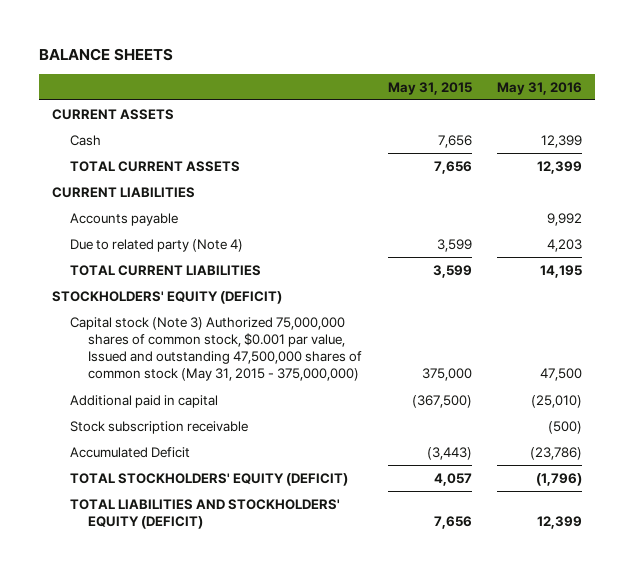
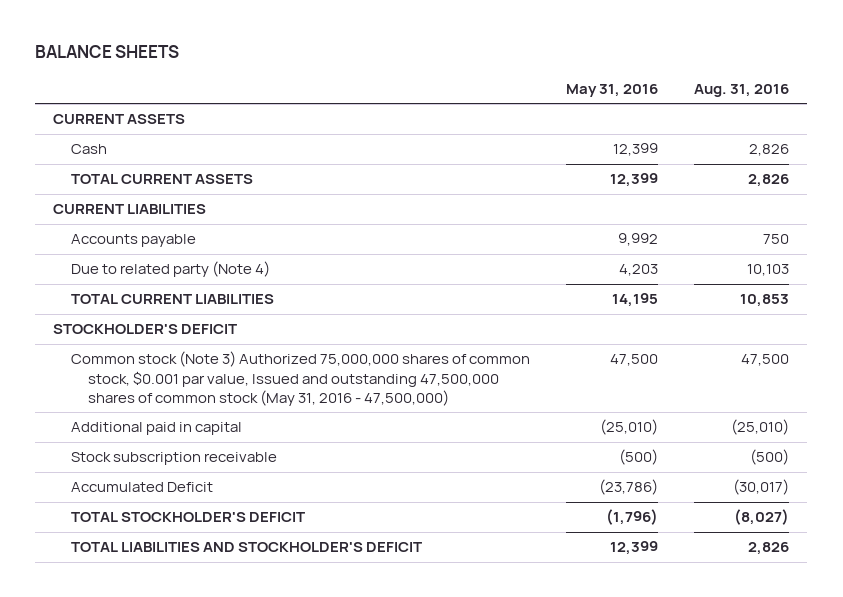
[387,81,472,95] May 31, 2015 -> none
none -> [694,83,790,97] Aug. 31, 2016
[51,290,282,304] STOCKHOLDERS' EQUITY (DEFICIT) -> [53,324,238,335] STOCKHOLDER'S DEFICIT
[69,316,363,382] Capital stock (Note 3) Authorized 75,000,000 shares of common stock, $0.001 par value, Issued and outstanding 47,500,000 shares of common stock (May 31, 2015 - 375,000,000) -> [70,351,530,406] Common stock (Note 3) Authorized 75,000,000 shares of common stock, $0.001 par value, Issued and outstanding 47,500,000 shares of common stock (May 31, 2016 - 47,500,000)
[69,472,348,486] TOTAL STOCKHOLDERS' EQUITY (DEFICIT) -> [70,512,305,523] TOTAL STOCKHOLDER'S DEFICIT
[69,498,340,529] TOTAL LIABILITIES AND STOCKHOLDERS' EQUITY (DEFICIT) -> [70,542,422,553] TOTAL LIABILITIES AND STOCKHOLDER'S DEFICIT

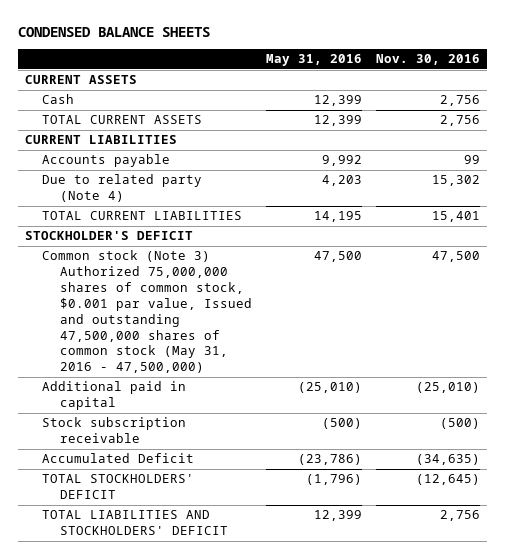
[35,45,180,59] BALANCE SHEETS -> [17,26,210,37] CONDENSED BALANCE SHEETS
[694,83,790,97] Aug. 31, 2016 -> none
none -> [376,54,481,66] Nov. 30, 2016
[70,512,305,523] TOTAL STOCKHOLDER'S DEFICIT -> [42,474,195,500] TOTAL STOCKHOLDERS' DEFICIT
[70,542,422,553] TOTAL LIABILITIES AND STOCKHOLDER'S DEFICIT -> [42,510,228,536] TOTAL LIABILITIES AND STOCKHOLDERS' DEFICIT

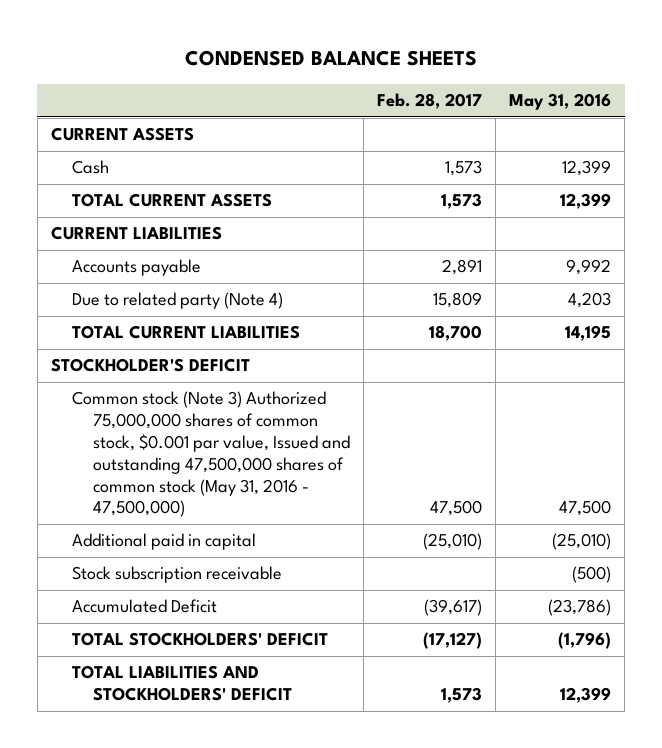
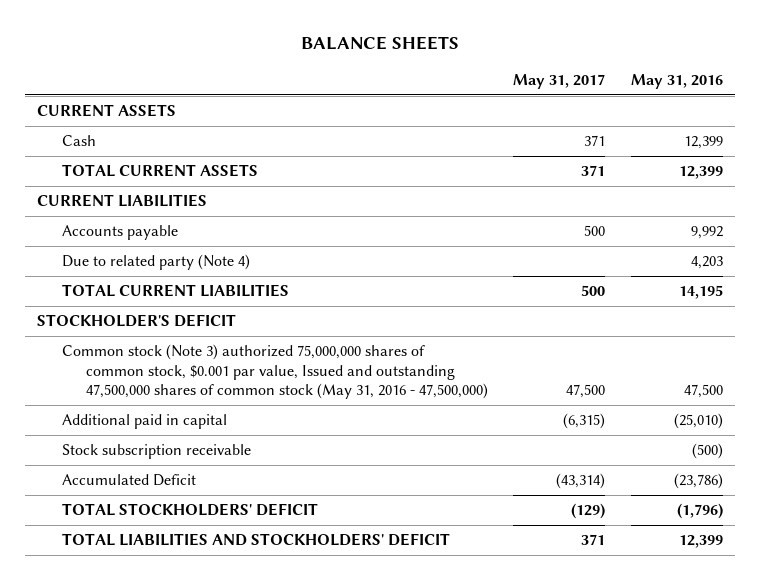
[184,50,477,67] CONDENSED BALANCE SHEETS -> [301,36,460,51] BALANCE SHEETS
[376,93,482,110] Feb. 28, 2017 -> none
none -> [513,74,606,90] May 31, 2017
[71,391,350,518] Common stock (Note 3) Authorized 75,000,000 shares of common stock, $0.001 par value, Issued and outstanding 47,500,000 shares of common stock (May 31, 2016 - 47,500,000) -> [61,344,489,400] Common stock (Note 3) authorized 75,000,000 shares of common stock, $0.001 par value, Issued and outstanding 47,500,000 shares of common stock (May 31, 2016 - 47,500,000)

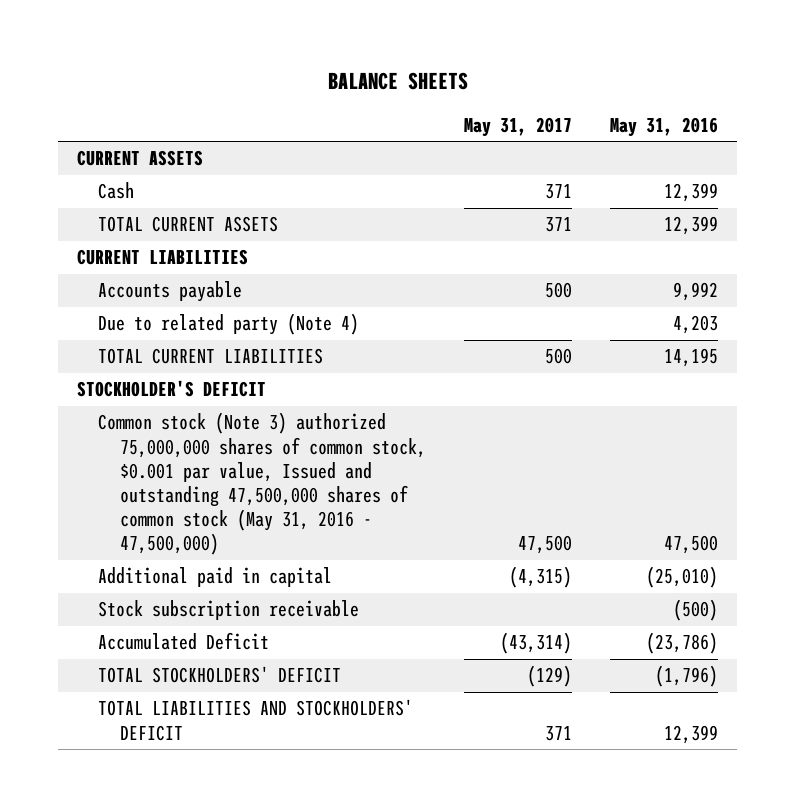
[563,413,606,430] (6,315) -> [508,566,572,589] (4,315)

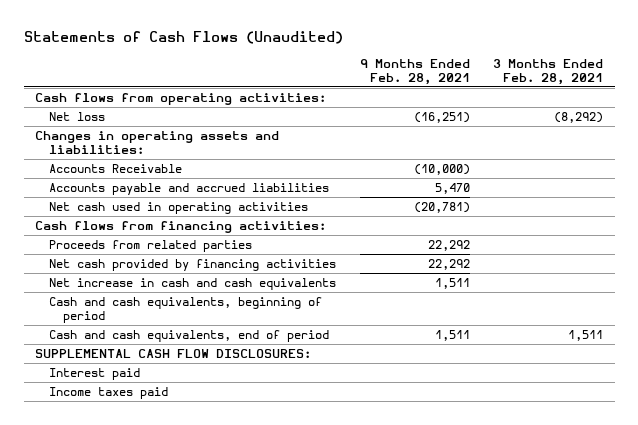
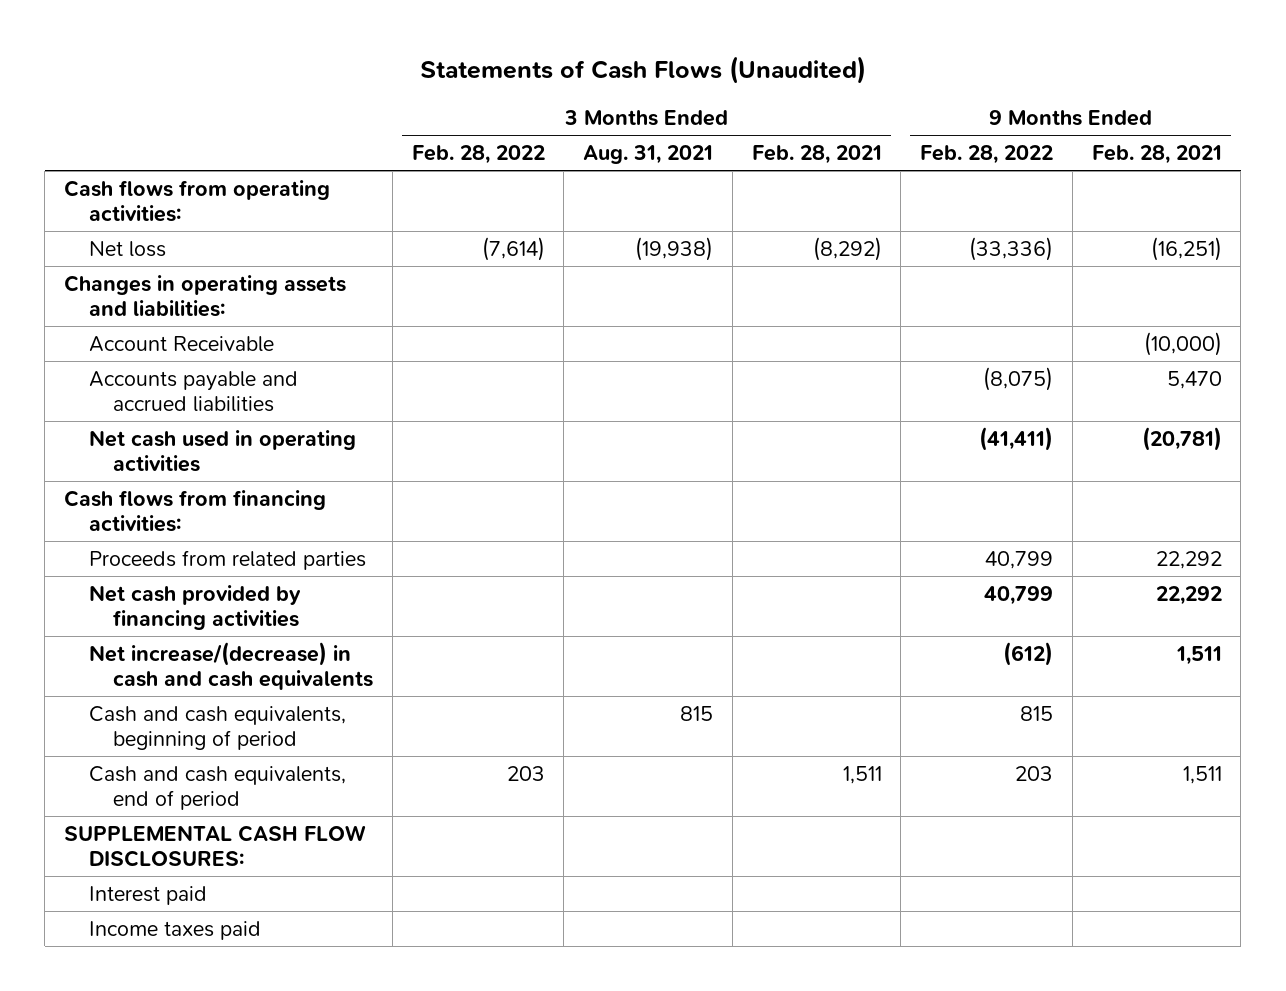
none -> [411,145,545,165] Feb. 28, 2022
none -> [583,145,714,165] Aug. 31, 2021
none -> [920,145,1054,165] Feb. 28, 2022
[49,163,183,173] Accounts Receivable -> [88,335,274,352] Account Receivable
[49,277,337,290] Net increase in cash and cash equivalents -> [88,641,374,690] Net increase/(decrease) in cash and cash equivalents

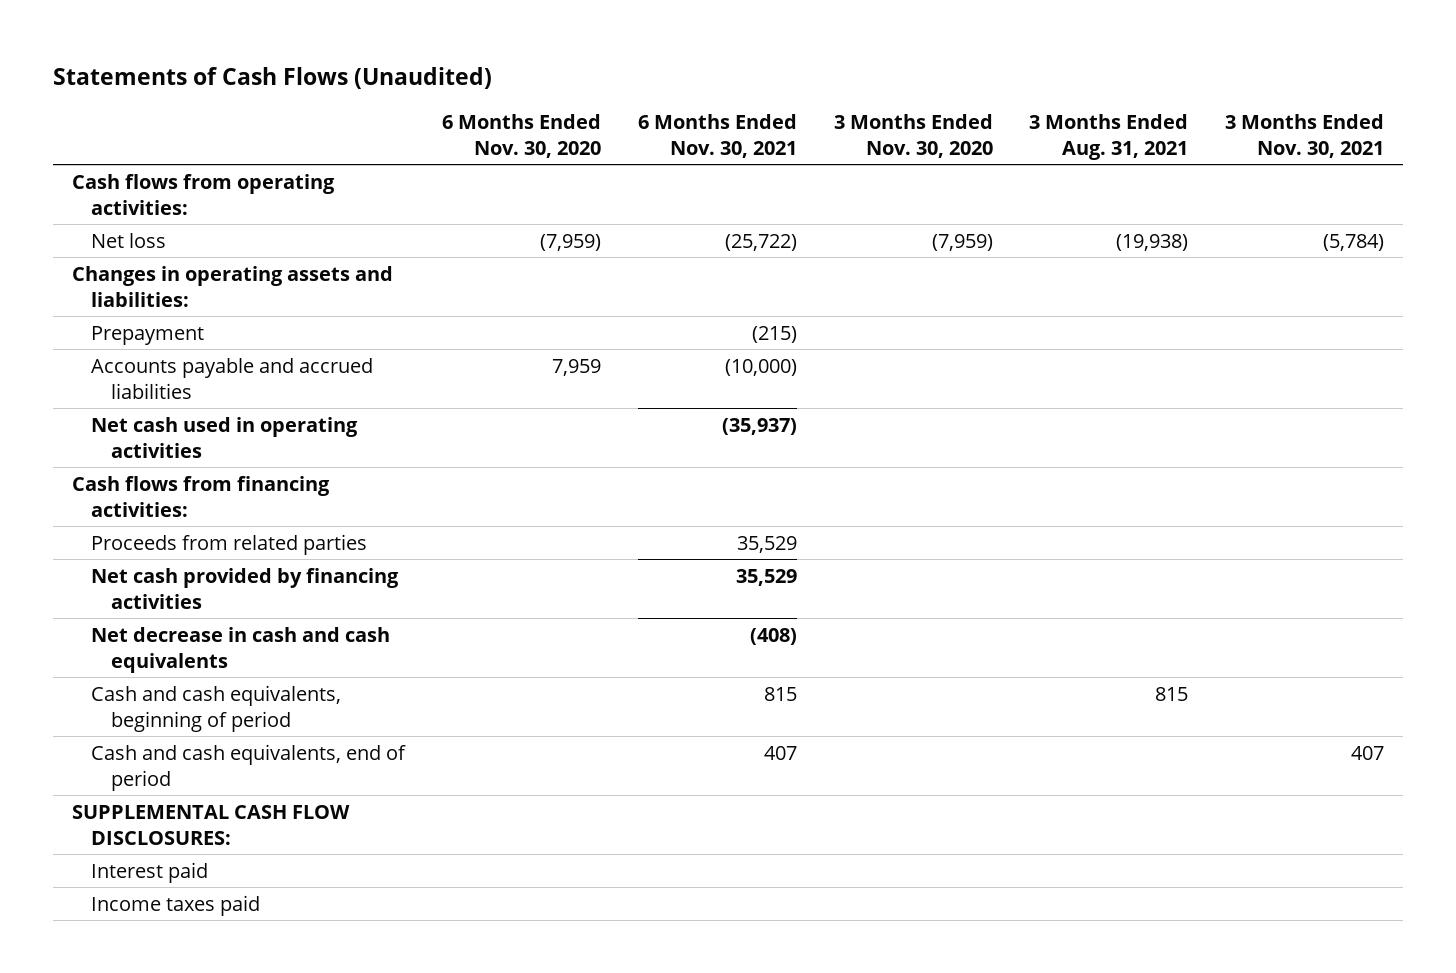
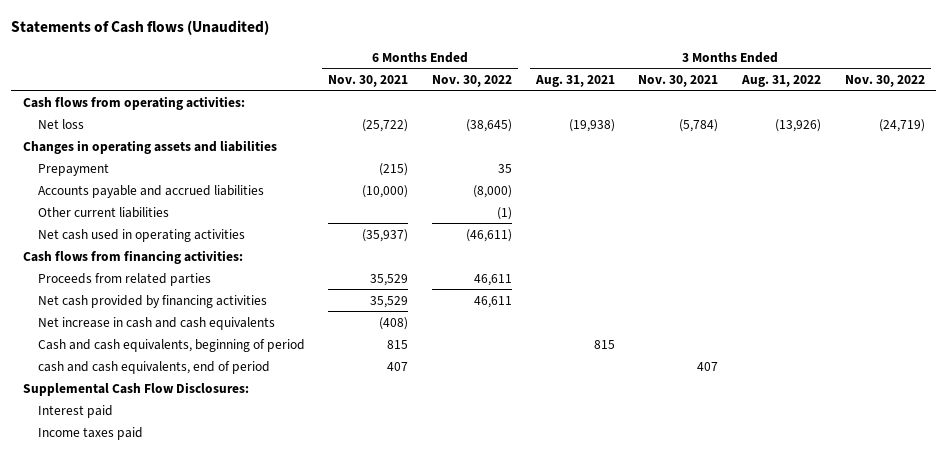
[53,66,493,89] Statements of Cash Flows (Unaudited) -> [11,20,270,36] Statements of Cash flows (Unaudited)
[442,113,602,158] 6 Months Ended Nov. 30, 2020 -> none
[833,113,993,158] 3 Months Ended Nov. 30, 2020 -> none
none -> [432,74,513,87] Nov. 30, 2022
none -> [741,74,822,87] Aug. 31, 2022
none -> [844,74,925,87] Nov. 30, 2022
[71,265,393,307] Changes in operating assets and liabilities: -> [23,139,278,154] Changes in operating assets and liabilities
none -> [37,206,169,218] Other current liabilities
[91,626,391,673] Net decrease in cash and cash equivalents -> [37,316,275,330] Net increase in cash and cash equivalents
[91,743,407,791] Cash and cash equivalents, end of period -> [37,360,270,374] cash and cash equivalents, end of period
[71,804,350,845] SUPPLEMENTAL CASH FLOW DISCLOSURES: -> [23,381,250,396] Supplemental Cash Flow Disclosures:

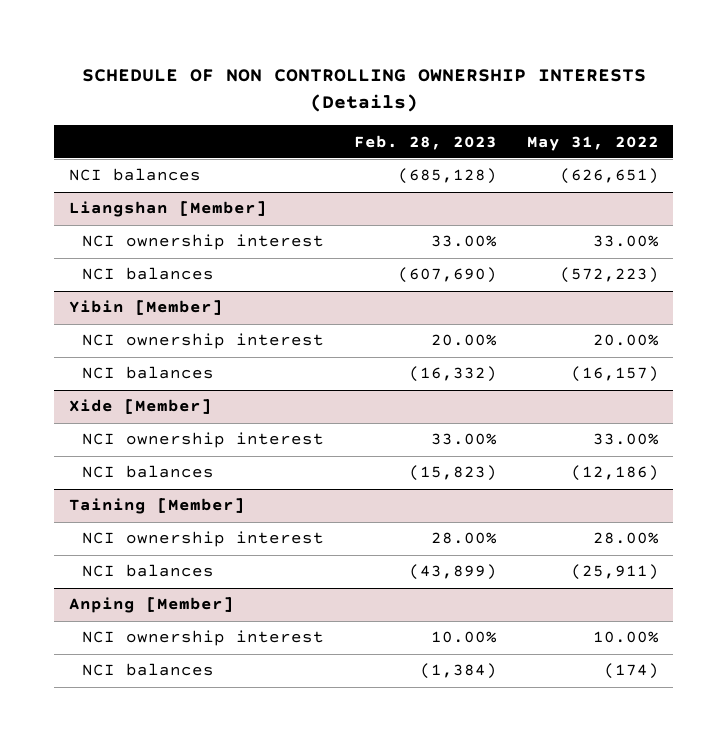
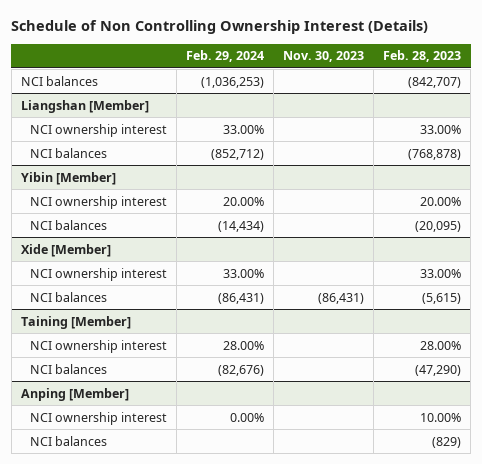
[81,68,646,112] SCHEDULE OF NON CONTROLLING OWNERSHIP INTERESTS (Details) -> [11,19,429,34] Schedule of Non Controlling Ownership Interest (Details)
[526,135,659,151] May 31, 2022 -> none
none -> [186,50,265,63] Feb. 29, 2024
none -> [283,51,365,63] Nov. 30, 2023
[397,168,497,185] (685,128) -> [408,76,462,88] (842,707)
[397,267,497,284] (607,690) -> [408,148,462,160] (768,878)
[408,366,497,383] (16,332) -> [415,220,462,232] (20,095)
[408,465,497,482] (15,823) -> [422,292,462,304] (5,615)
[408,564,497,581] (43,899) -> [415,364,462,376] (47,290)
[419,663,497,680] (1,384) -> [432,436,462,448] (829)

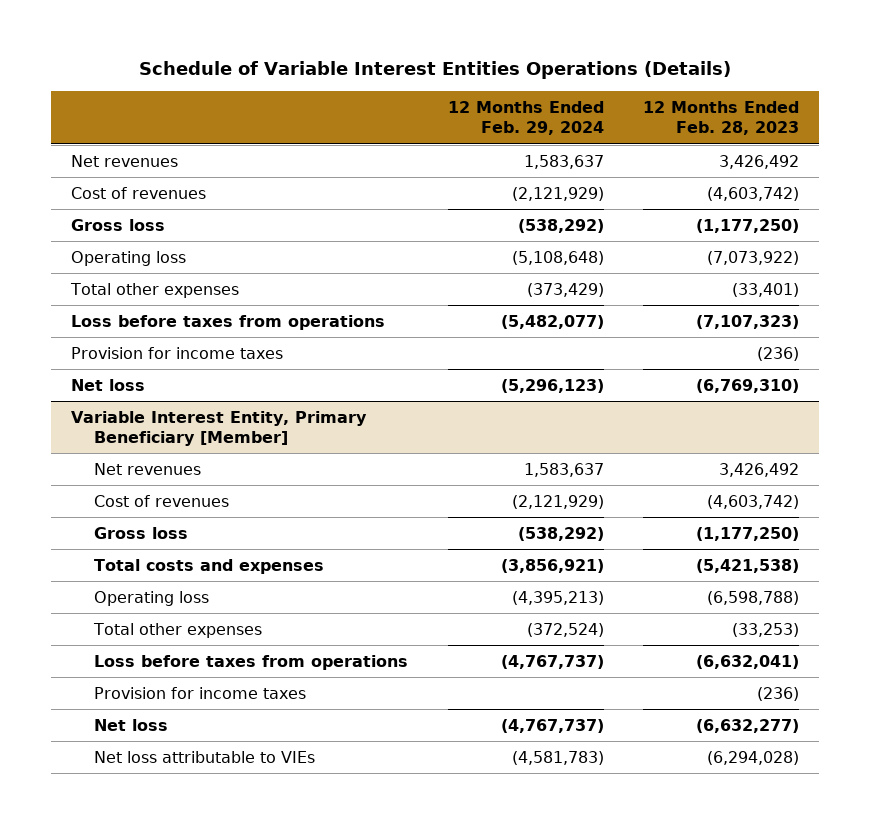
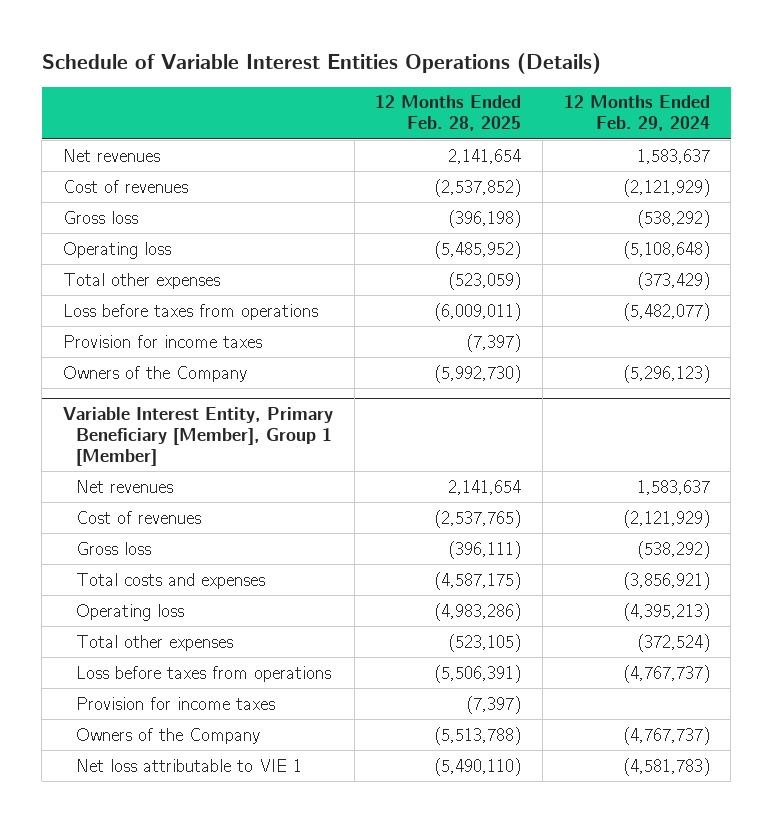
[643,100,800,136] 12 Months Ended Feb. 28, 2023 -> none
none -> [375,95,522,132] 12 Months Ended Feb. 28, 2025
[70,378,145,391] Net loss -> [62,365,247,382] Owners of the Company
[70,410,367,447] Variable Interest Entity, Primary Beneficiary [Member] -> [62,407,333,467] Variable Interest Entity, Primary Beneficiary [Member], Group 1 [Member]
[94,718,169,731] Net loss -> [76,727,261,744] Owners of the Company
[94,750,316,763] Net loss attributable to VIEs -> [76,758,303,772] Net loss attributable to VIE 1

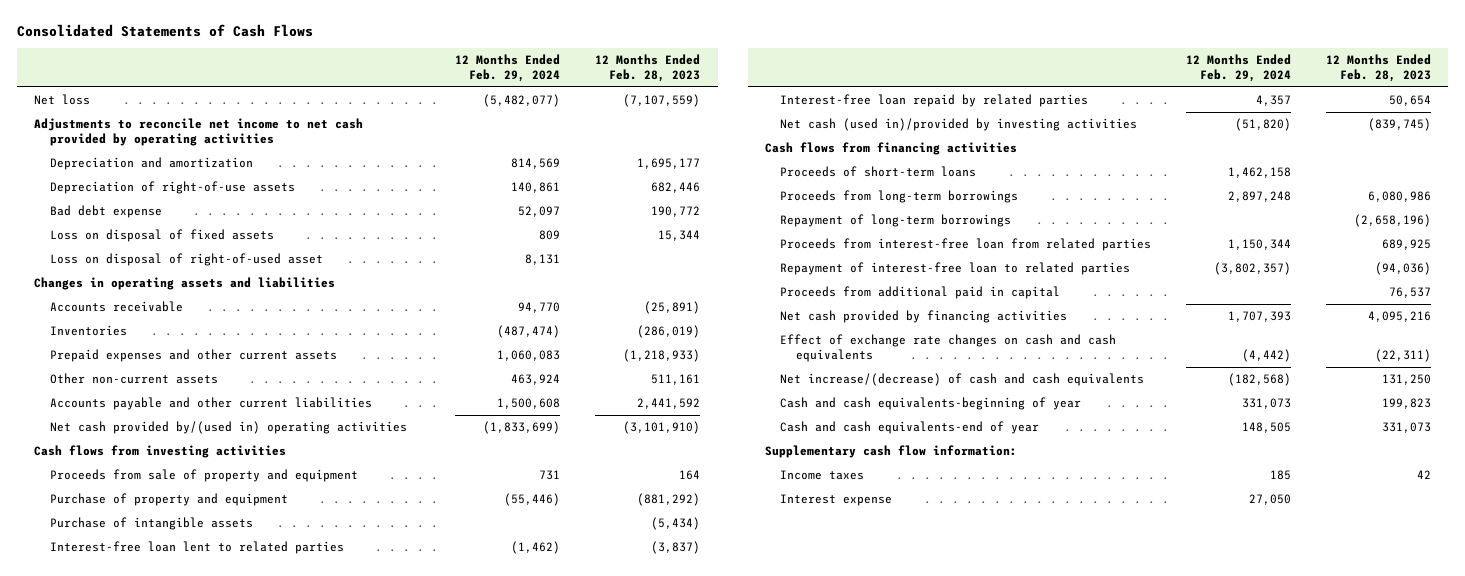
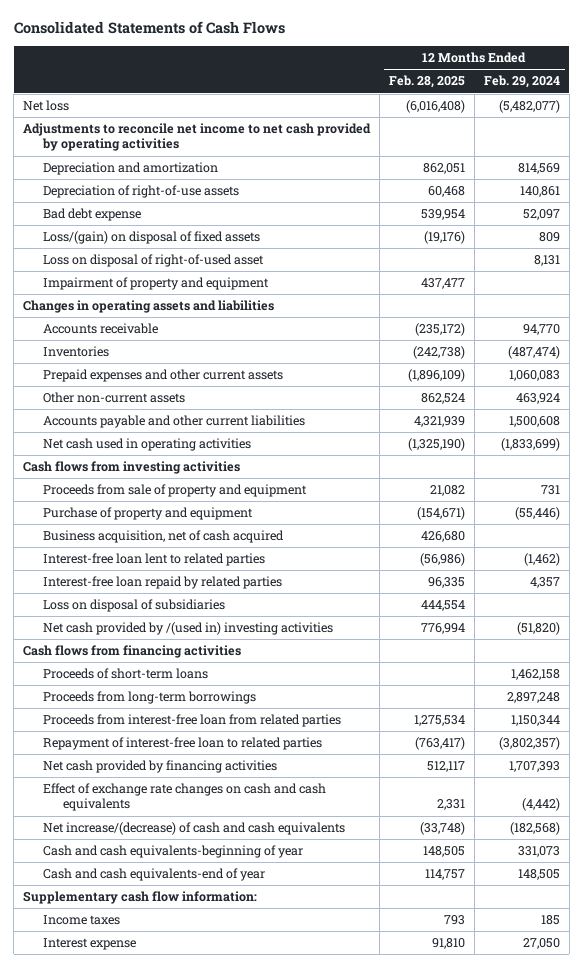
[595,54,701,82] 12 Months Ended Feb. 28, 2023 -> none
none -> [388,75,465,89] Feb. 28, 2025
[49,229,274,243] Loss on disposal of fixed assets -> [42,231,260,245] Loss/(gain) on disposal of fixed assets
none -> [42,277,269,291] Impairment of property and equipment
[49,421,407,435] Net cash provided by/(used in) operating activities -> [42,438,251,452] Net cash used in operating activities
[49,517,253,531] Purchase of intangible assets -> none
none -> [42,530,284,544] Business acquisition, net of cash acquired
none -> [42,599,225,613] Loss on disposal of subsidiaries
[780,118,1138,132] Net cash (used in)/provided by investing activities -> [42,622,333,636] Net cash provided by /(used in) investing activities
[780,214,1012,228] Repayment of long-term borrowings -> none
[780,286,1061,300] Proceeds from additional paid in capital -> none

